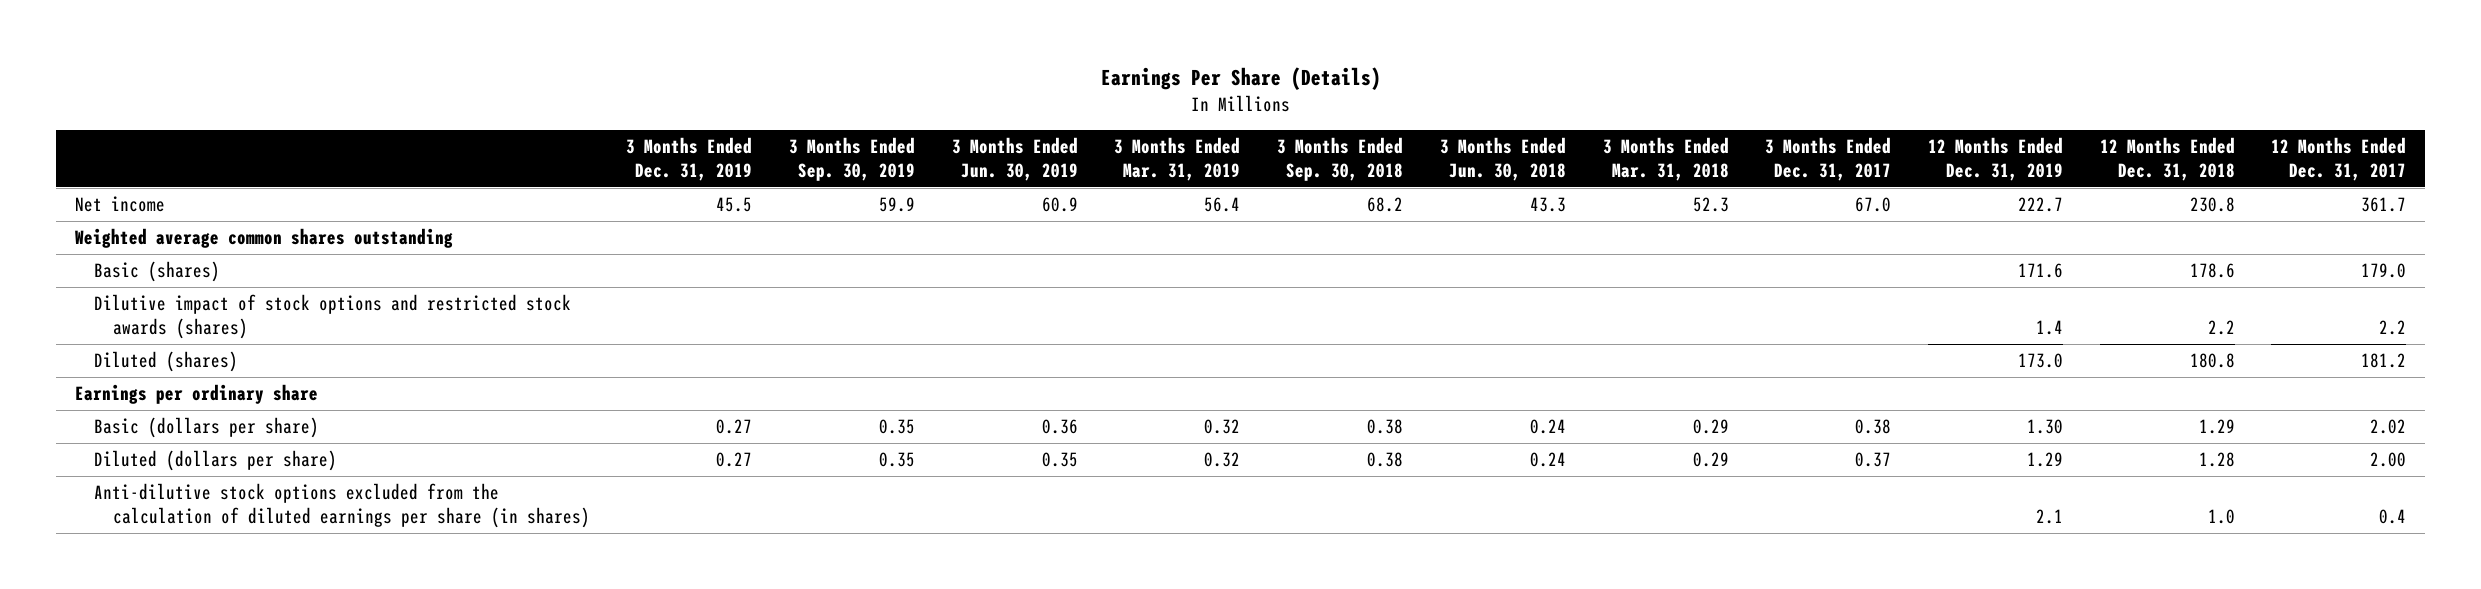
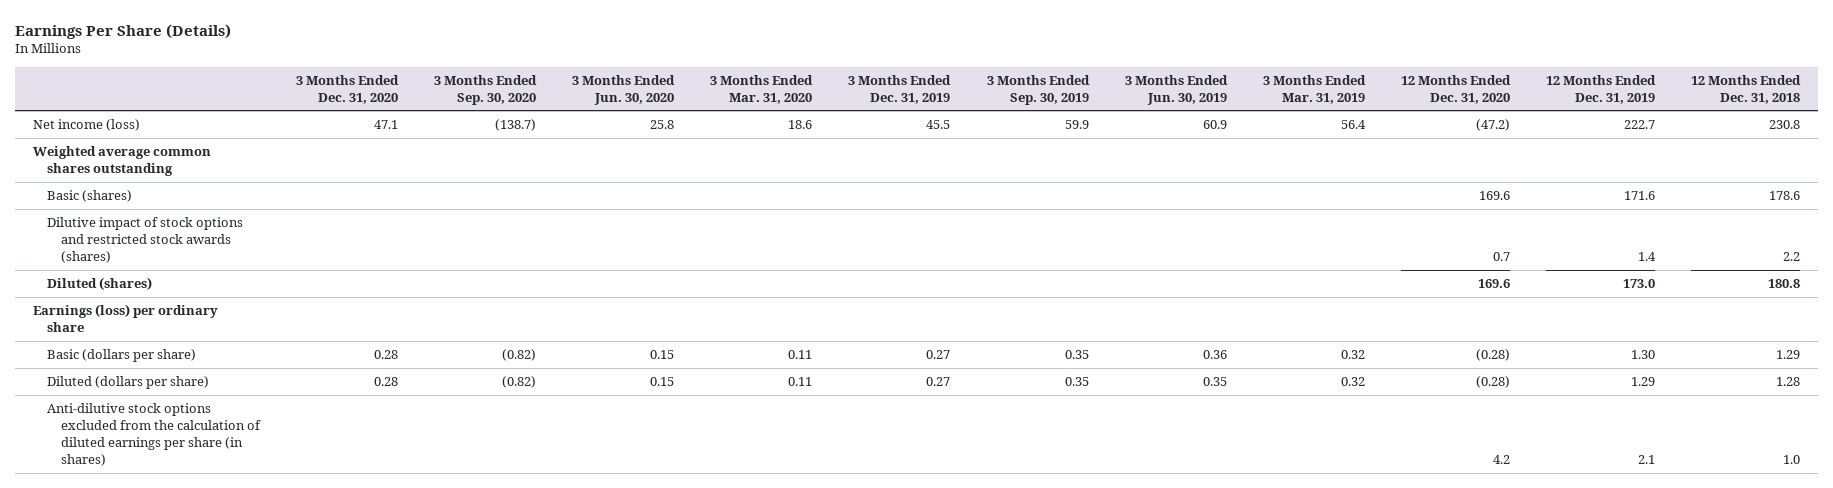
[1277,136,1404,181] 3 Months Ended Sep. 30, 2018 -> none
[1439,136,1566,181] 3 Months Ended Jun. 30, 2018 -> none
[1602,136,1729,181] 3 Months Ended Mar. 31, 2018 -> none
[1765,136,1892,181] 3 Months Ended Dec. 31, 2017 -> none
[2271,136,2407,181] 12 Months Ended Dec. 31, 2017 -> none
none -> [296,74,400,104] 3 Months Ended Dec. 31, 2020
none -> [434,74,538,105] 3 Months Ended Sep. 30, 2020
none -> [572,74,676,105] 3 Months Ended Jun. 30, 2020
none -> [710,74,814,104] 3 Months Ended Mar. 31, 2020
none -> [1400,74,1511,104] 12 Months Ended Dec. 31, 2020
[74,196,165,213] Net income -> [33,119,141,132] Net income (loss)
[74,384,318,405] Earnings per ordinary share -> [33,304,219,333] Earnings (loss) per ordinary share

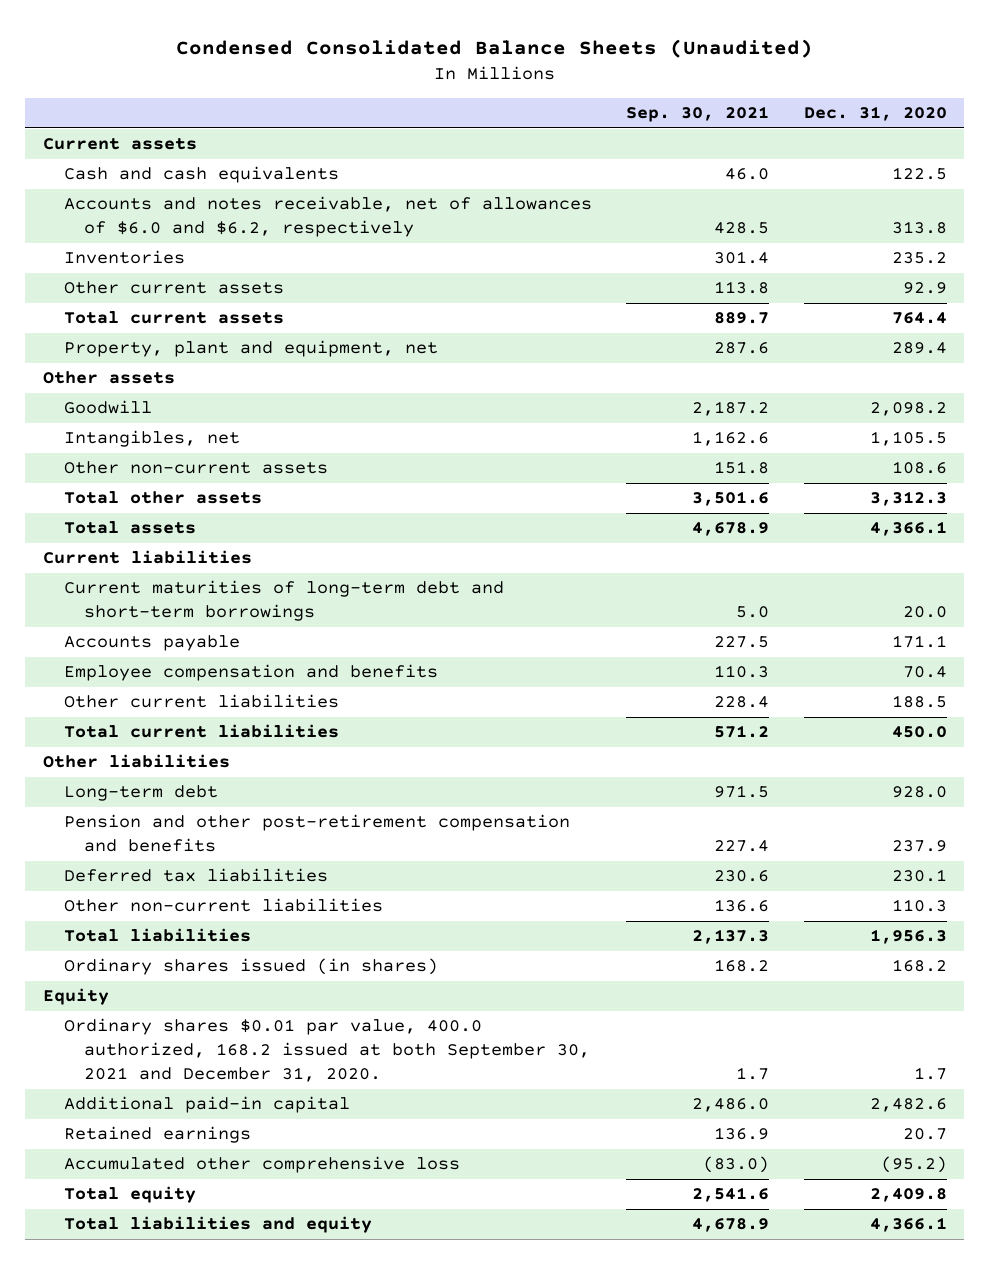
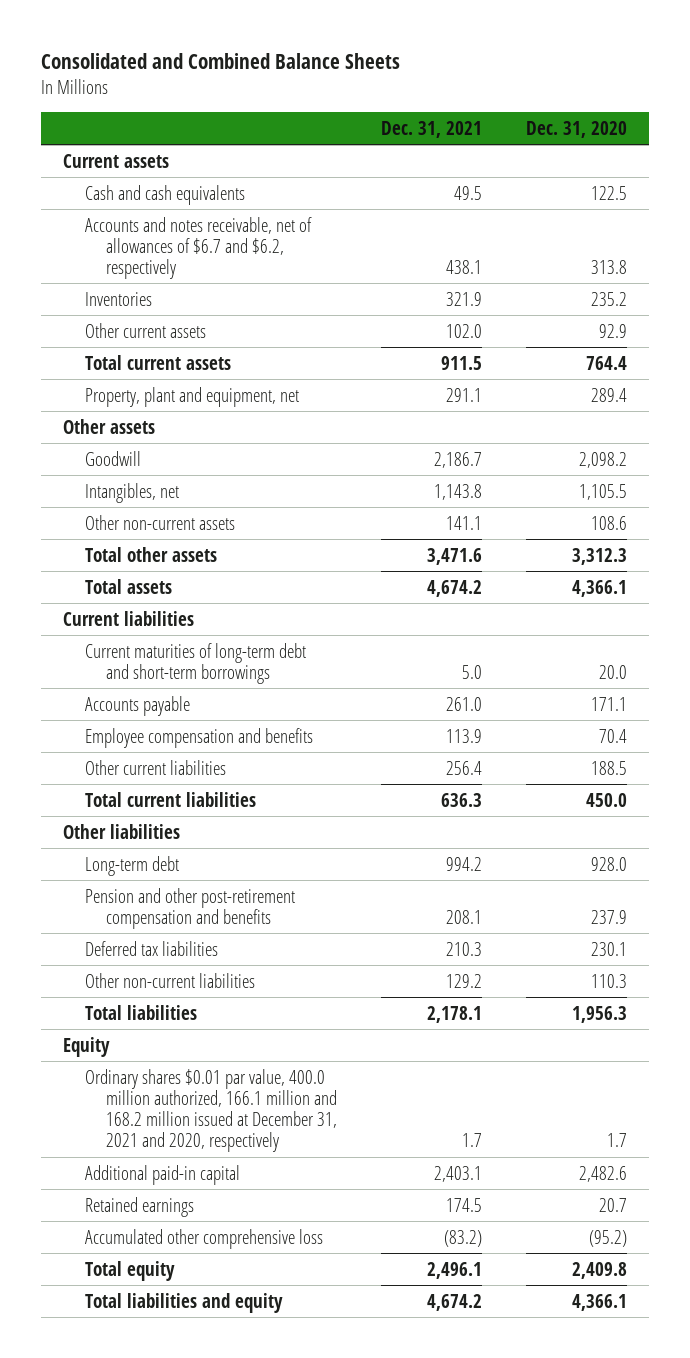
[175,39,813,59] Condensed Consolidated Balance Sheets (Unaudited) -> [40,53,400,70] Consolidated and Combined Balance Sheets
[626,106,770,123] Sep. 30, 2021 -> none
none -> [381,120,483,138] Dec. 31, 2021
[63,196,592,238] Accounts and notes receivable, net of allowances of $6.0 and $6.2, respectively -> [84,216,312,279] Accounts and notes receivable, net of allowances of $6.7 and $6.2, respectively
[63,958,438,976] Ordinary shares issued (in shares) -> none
[63,1018,591,1082] Ordinary shares $0.01 par value, 400.0 authorized, 168.2 issued at both September 30, 2021 and December 31, 2020. -> [84,1068,338,1153] Ordinary shares $0.01 par value, 400.0 million authorized, 166.1 million and 168.2 million issued at December 31, 2021 and 2020, respectively

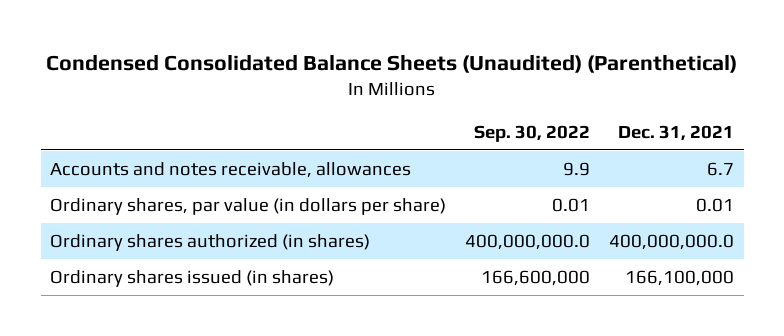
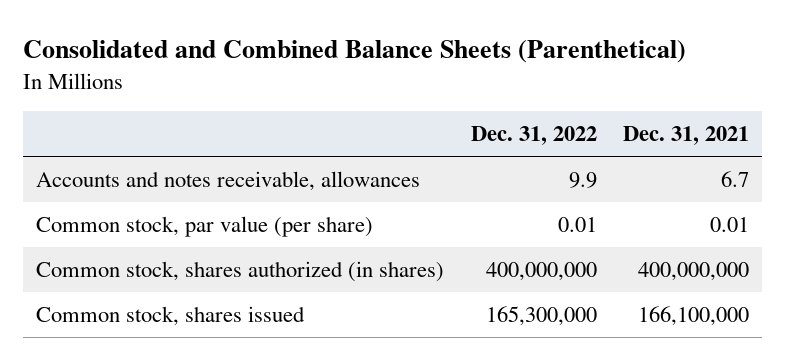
[46,53,738,73] Condensed Consolidated Balance Sheets (Unaudited) (Parenthetical) -> [23,40,687,64] Consolidated and Combined Balance Sheets (Parenthetical)
[474,124,591,142] Sep. 30, 2022 -> none
none -> [470,126,597,146] Dec. 31, 2022
[50,198,447,216] Ordinary shares, par value (in dollars per share) -> [36,215,374,237] Common stock, par value (per share)
[50,234,371,252] Ordinary shares authorized (in shares) -> [36,260,445,282] Common stock, shares authorized (in shares)
[609,234,735,251] 400,000,000.0 -> [638,261,750,281] 400,000,000
[50,270,335,288] Ordinary shares issued (in shares) -> [36,305,306,326] Common stock, shares issued

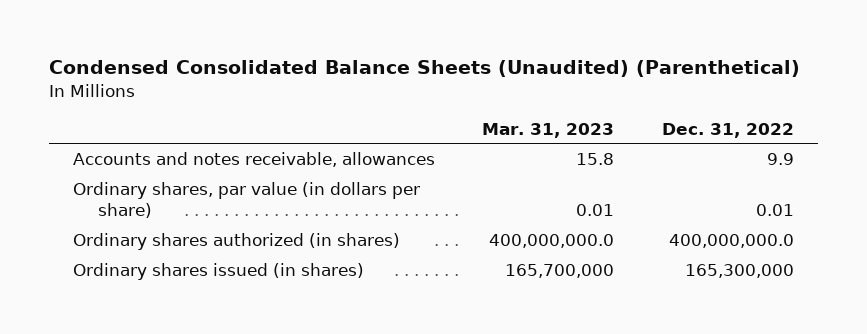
[23,40,687,64] Consolidated and Combined Balance Sheets (Parenthetical) -> [48,60,800,78] Condensed Consolidated Balance Sheets (Unaudited) (Parenthetical)
[623,126,750,146] Dec. 31, 2021 -> none
none -> [482,122,615,138] Mar. 31, 2023
[36,215,374,237] Common stock, par value (per share) -> [72,181,420,218] Ordinary shares, par value (in dollars per share)
[36,260,445,282] Common stock, shares authorized (in shares) -> [72,232,400,250] Ordinary shares authorized (in shares)
[485,261,597,281] 400,000,000 -> [669,233,795,248] 400,000,000.0
[36,305,306,326] Common stock, shares issued -> [72,262,364,280] Ordinary shares issued (in shares)

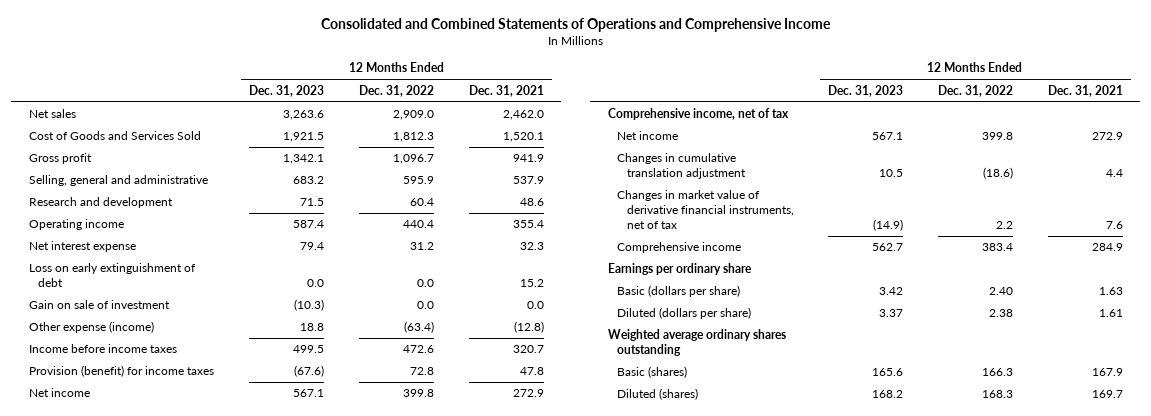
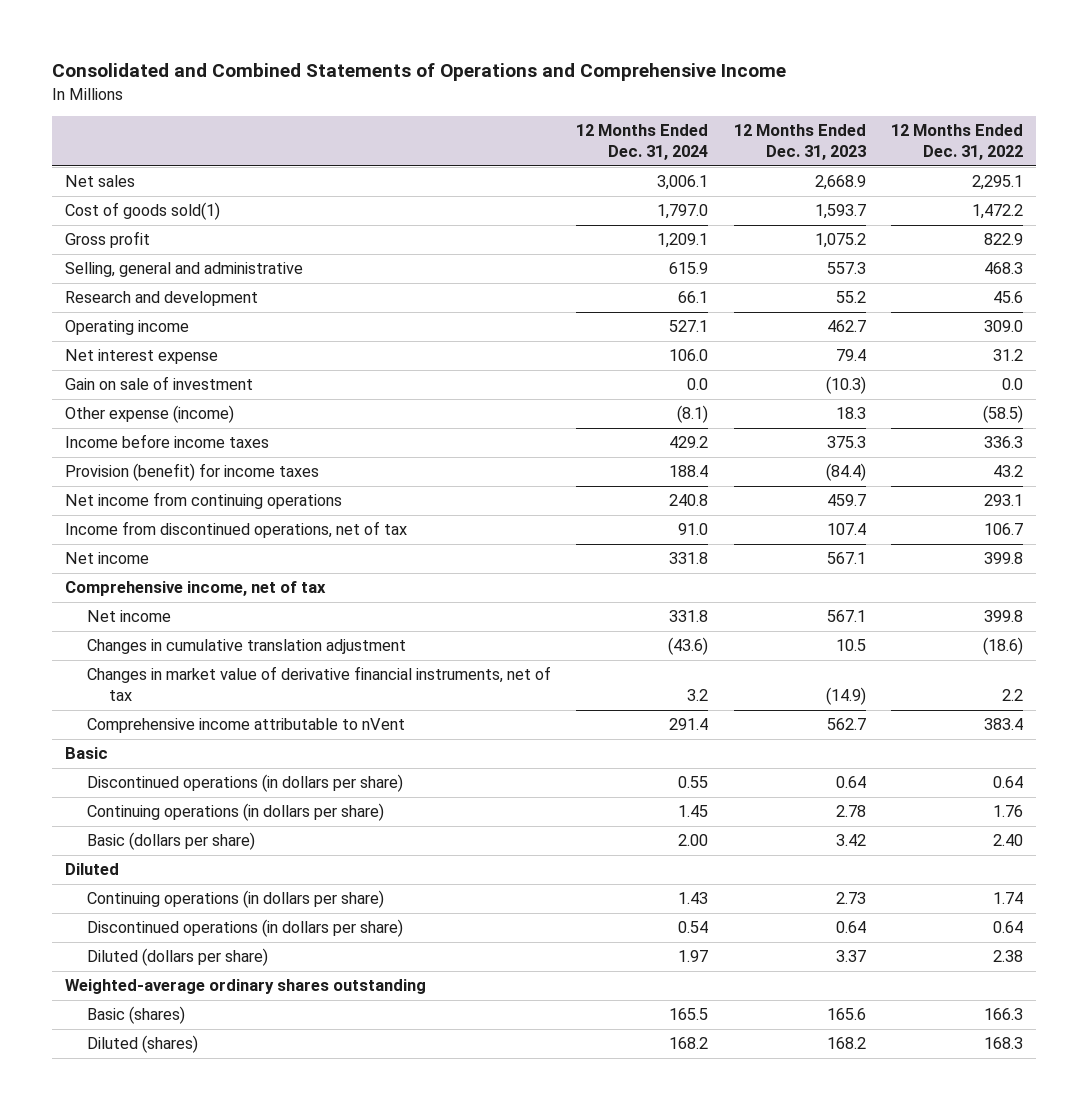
[468,84,544,97] Dec. 31, 2021 -> none
none -> [576,124,709,161] 12 Months Ended Dec. 31, 2024
[283,110,325,121] 3,263.6 -> [814,175,866,191] 2,668.9
[393,110,435,121] 2,909.0 -> [971,175,1023,191] 2,295.1
[28,131,201,141] Cost of Goods and Services Sold -> [64,202,220,221] Cost of goods sold(1)
[283,132,325,143] 1,921.5 -> [814,204,866,220] 1,593.7
[393,132,435,143] 1,812.3 -> [971,204,1023,220] 1,472.2
[283,154,325,165] 1,342.1 -> [814,233,866,249] 1,075.2
[393,154,435,165] 1,096.7 -> [983,233,1023,246] 822.9
[293,176,325,185] 683.2 -> [826,262,866,275] 557.3
[403,176,435,185] 595.9 -> [983,262,1023,275] 468.3
[300,198,325,207] 71.5 -> [835,291,866,304] 55.2
[410,198,435,207] 60.4 -> [992,291,1023,304] 45.6
[293,220,325,229] 587.4 -> [826,320,866,333] 462.7
[403,220,435,229] 440.4 -> [983,320,1023,333] 309.0
[28,263,196,288] Loss on early extinguishment of debt -> none
[300,323,325,332] 18.8 -> [835,407,866,420] 18.3
[404,321,435,334] (63.4) -> [982,405,1023,424] (58.5)
[293,345,325,354] 499.5 -> [826,436,866,449] 375.3
[403,345,435,354] 472.6 -> [983,436,1023,449] 336.3
[294,365,325,378] (67.6) -> [825,463,866,482] (84.4)
[410,367,435,376] 72.8 -> [992,465,1023,478] 43.2
none -> [64,492,342,510] Net income from continuing operations
none -> [64,521,407,539] Income from discontinued operations, net of tax
[607,263,752,276] Earnings per ordinary share -> none
[617,242,742,254] Comprehensive income -> [87,718,406,734] Comprehensive income attributable to nVent
none -> [64,747,108,760] Basic
none -> [87,774,404,793] Discontinued operations (in dollars per share)
none -> [87,803,385,822] Continuing operations (in dollars per share)
none -> [64,863,119,876] Diluted
none -> [87,890,385,909] Continuing operations (in dollars per share)
none -> [87,919,404,938] Discontinued operations (in dollars per share)
[607,329,786,357] Weighted average ordinary shares outstanding -> [64,979,426,995] Weighted-average ordinary shares outstanding

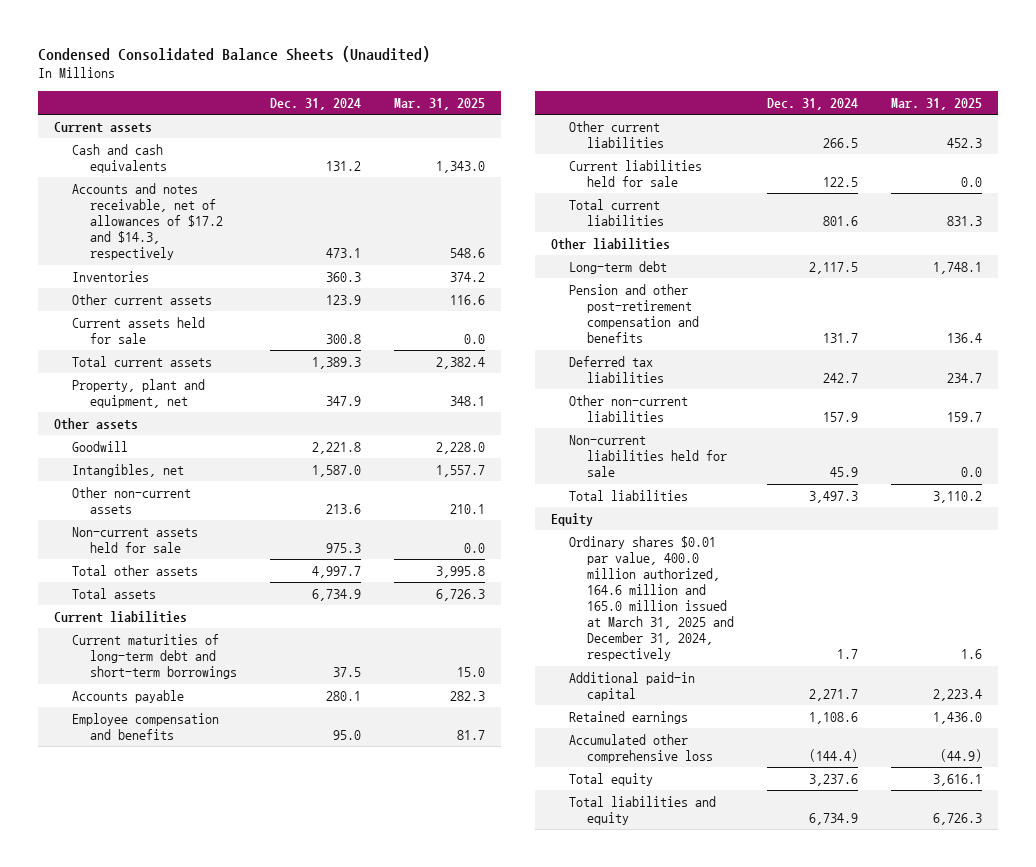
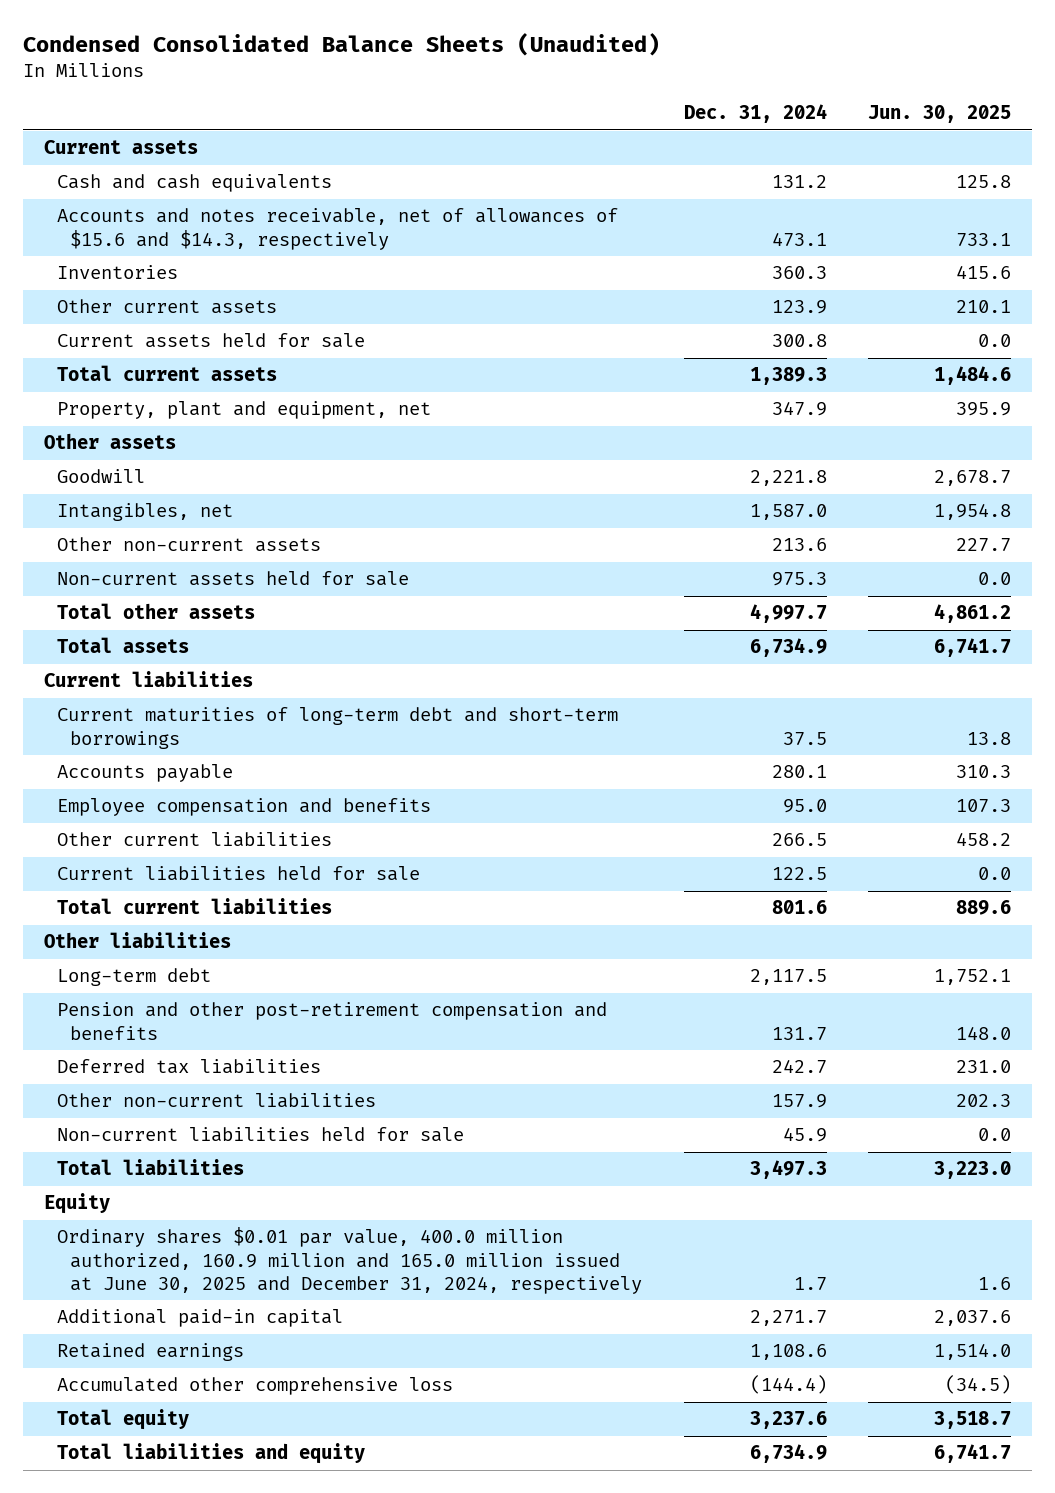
[393,97,485,110] Mar. 31, 2025 -> none
none -> [868,105,1012,124] Jun. 30, 2025
[72,183,224,261] Accounts and notes receivable, net of allowances of $17.2 and $14.3, respectively -> [56,208,618,250] Accounts and notes receivable, net of allowances of $15.6 and $14.3, respectively
[569,536,735,662] Ordinary shares $0.01 par value, 400.0 million authorized, 164.6 million and 165.0 million issued at March 31, 2025 and December 31, 2024, respectively -> [56,1227,643,1294] Ordinary shares $0.01 par value, 400.0 million authorized, 160.9 million and 165.0 million issued at June 30, 2025 and December 31, 2024, respectively

